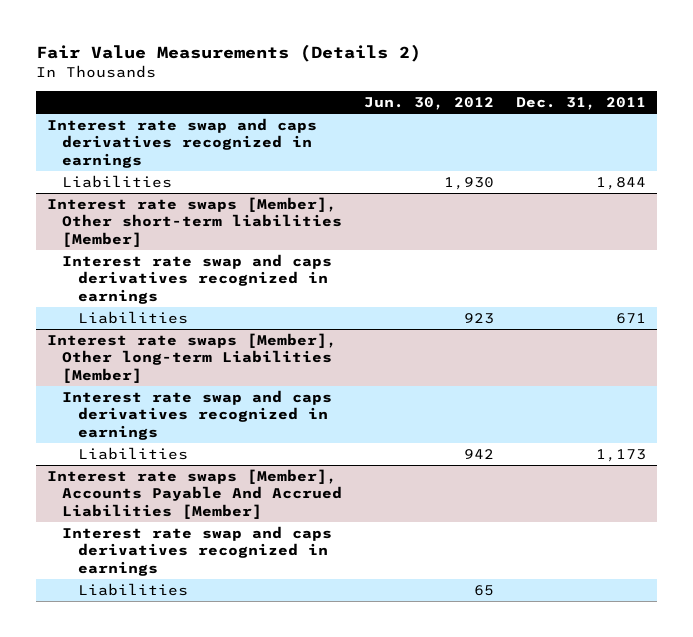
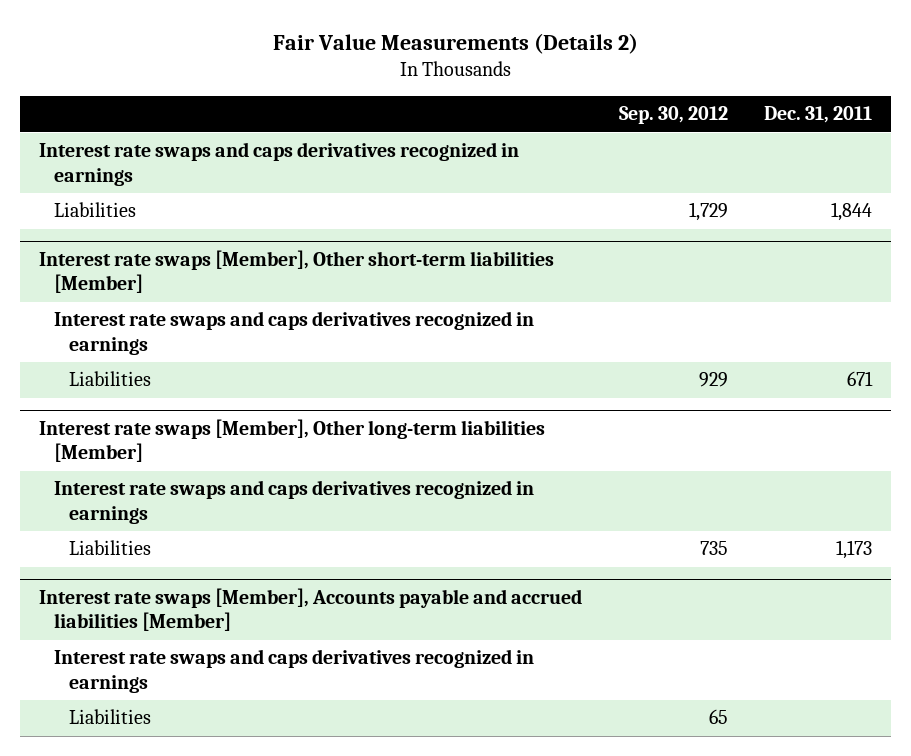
[364,96,495,110] Jun. 30, 2012 -> none
none -> [618,106,728,125] Sep. 30, 2012
[47,118,318,168] Interest rate swap and caps derivatives recognized in earnings -> [38,142,519,186] Interest rate swaps and caps derivatives recognized in earnings
[62,254,333,304] Interest rate swap and caps derivatives recognized in earnings -> [53,311,534,355] Interest rate swaps and caps derivatives recognized in earnings
[47,333,338,383] Interest rate swaps [Member], Other long-term Liabilities [Member] -> [38,418,545,463] Interest rate swaps [Member], Other long-term liabilities [Member]
[62,390,333,440] Interest rate swap and caps derivatives recognized in earnings -> [53,480,534,524] Interest rate swaps and caps derivatives recognized in earnings
[47,469,343,519] Interest rate swaps [Member], Accounts Payable And Accrued Liabilities [Member] -> [38,587,582,632] Interest rate swaps [Member], Accounts payable and accrued liabilities [Member]
[62,526,333,576] Interest rate swap and caps derivatives recognized in earnings -> [53,649,534,693] Interest rate swaps and caps derivatives recognized in earnings

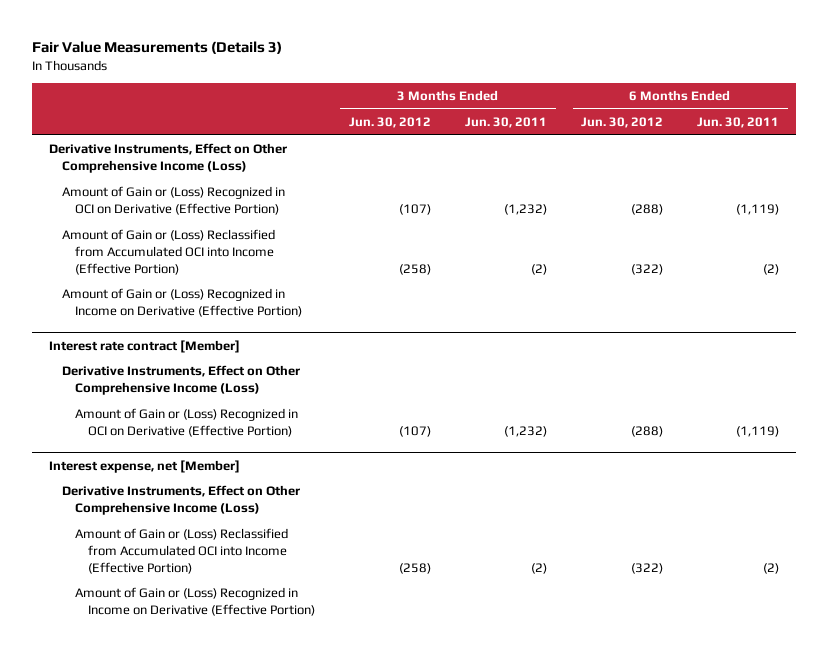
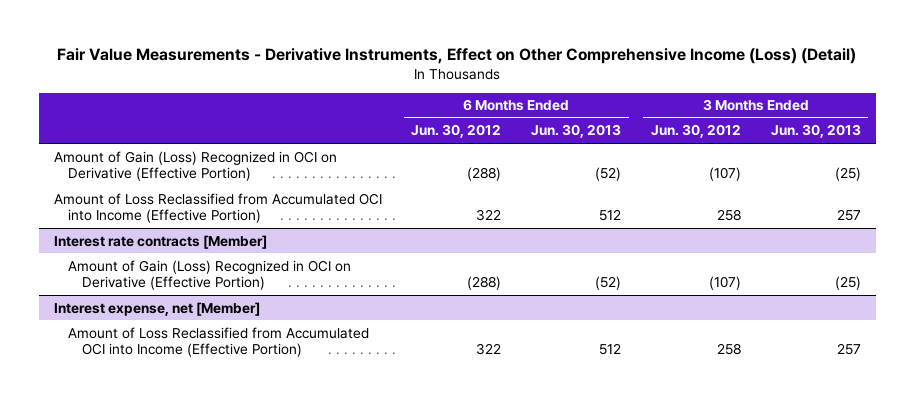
[31,41,282,55] Fair Value Measurements (Details 3) -> [57,48,857,65] Fair Value Measurements - Derivative Instruments, Effect on Other Comprehensive Income (Loss) (Detail)
[465,117,548,129] Jun. 30, 2011 -> none
[697,117,780,129] Jun. 30, 2011 -> none
none -> [531,124,622,139] Jun. 30, 2013
none -> [770,124,861,139] Jun. 30, 2013
[48,143,287,174] Derivative Instruments, Effect on Other Comprehensive Income (Loss) -> none
[61,288,302,318] Amount of Gain or (Loss) Recognized in Income on Derivative (Effective Portion) -> none
[61,365,300,396] Derivative Instruments, Effect on Other Comprehensive Income (Loss) -> none
[61,186,285,216] Amount of Gain or (Loss) Recognized in OCI on Derivative (Effective Portion) -> [53,150,337,182] Amount of Gain (Loss) Recognized in OCI on Derivative (Effective Portion)
[61,229,275,275] Amount of Gain or (Loss) Reclassified from Accumulated OCI into Income (Effective Portion) -> [53,192,382,224] Amount of Loss Reclassified from Accumulated OCI into Income (Effective Portion)
[398,263,431,275] (258) -> [716,209,741,222] 258
[631,263,664,275] (322) -> [476,209,502,222] 322
[48,339,240,353] Interest rate contract [Member] -> [53,234,267,249] Interest rate contracts [Member]
[74,408,298,438] Amount of Gain or (Loss) Recognized in OCI on Derivative (Effective Portion) -> [67,259,351,291] Amount of Gain (Loss) Recognized in OCI on Derivative (Effective Portion)
[61,485,300,516] Derivative Instruments, Effect on Other Comprehensive Income (Loss) -> none
[74,587,315,617] Amount of Gain or (Loss) Recognized in Income on Derivative (Effective Portion) -> none
[74,528,288,574] Amount of Gain or (Loss) Reclassified from Accumulated OCI into Income (Effective Portion) -> [67,326,369,358] Amount of Loss Reclassified from Accumulated OCI into Income (Effective Portion)
[398,562,431,574] (258) -> [716,343,741,356] 258
[631,562,664,574] (322) -> [476,343,502,356] 322

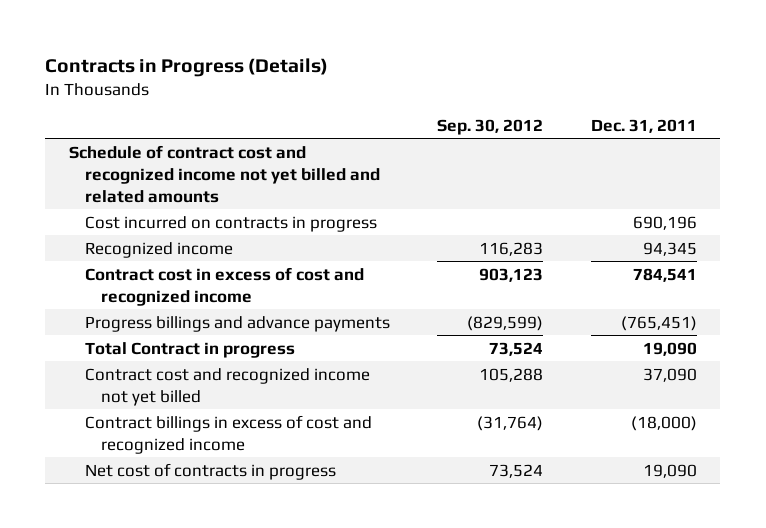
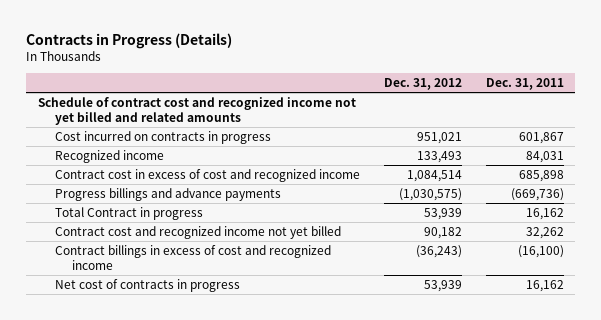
[437,118,544,135] Sep. 30, 2012 -> none
none -> [383,78,462,91] Dec. 31, 2012
[632,215,697,230] 690,196 -> [518,131,564,144] 601,867
[642,241,697,256] 94,345 -> [525,150,564,163] 84,031
[632,267,697,282] 784,541 -> [518,169,564,182] 685,898
[620,315,697,331] (765,451) -> [510,187,564,201] (669,736)
[642,341,697,356] 19,090 -> [525,207,564,220] 16,162
[642,367,697,382] 37,090 -> [525,226,564,239] 32,262
[630,415,697,431] (18,000) -> [517,244,564,258] (16,100)
[642,463,697,478] 19,090 -> [525,279,564,292] 16,162

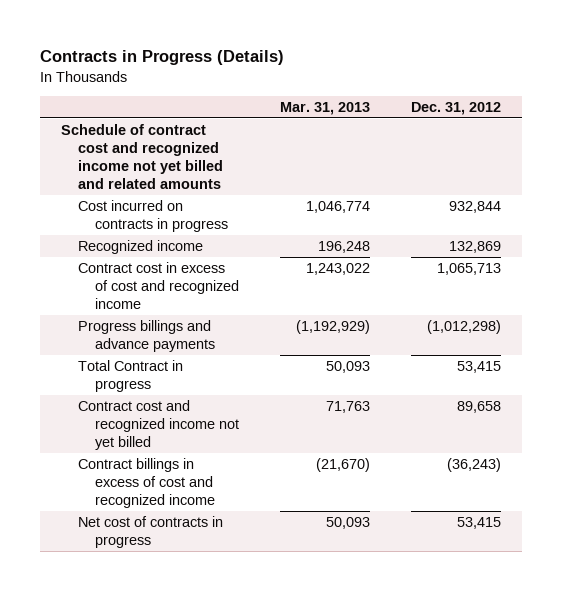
[485,78,564,91] Dec. 31, 2011 -> none
none -> [280,101,371,115] Mar. 31, 2013
[416,131,462,144] 951,021 -> [449,200,502,213] 932,844
[416,150,462,163] 133,493 -> [449,240,502,253] 132,869
[406,169,462,182] 1,084,514 -> [437,262,502,275] 1,065,713
[398,187,462,201] (1,030,575) -> [427,319,502,334] (1,012,298)
[423,207,462,220] 53,939 -> [457,360,502,373] 53,415
[423,226,462,239] 90,182 -> [457,400,502,413] 89,658
[423,279,462,292] 53,939 -> [457,516,502,529] 53,415

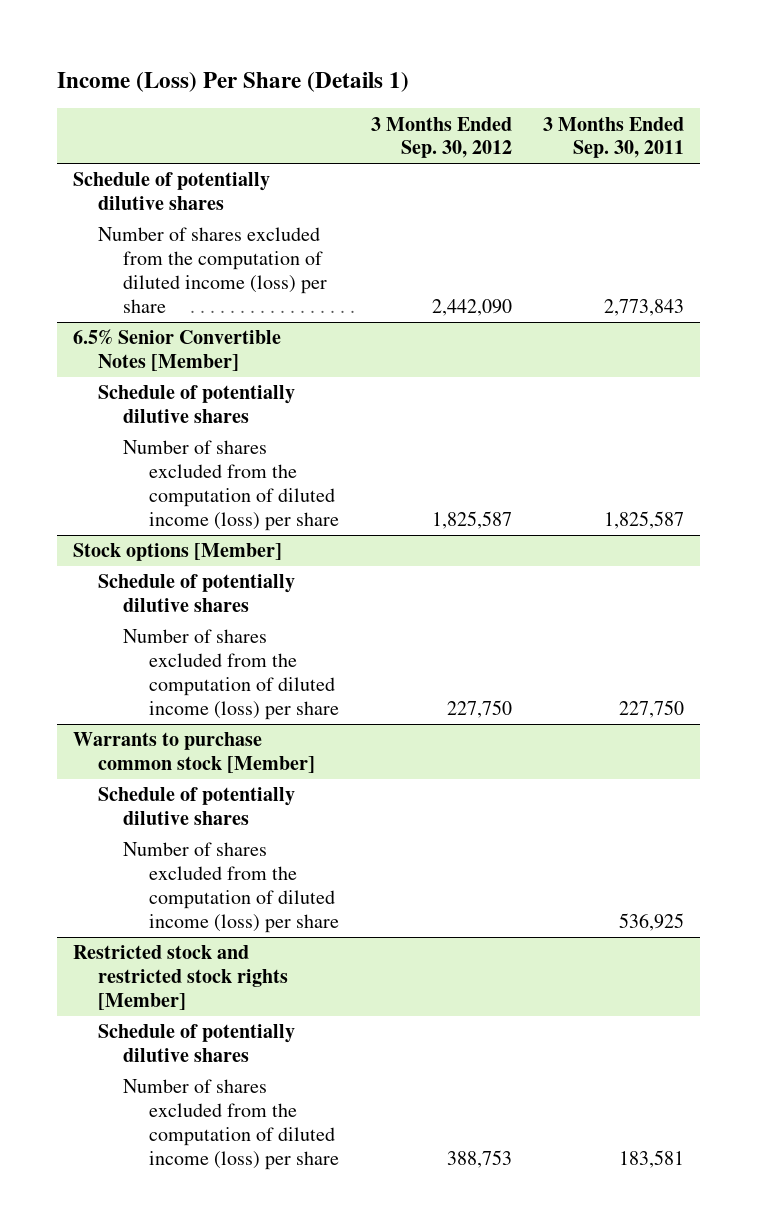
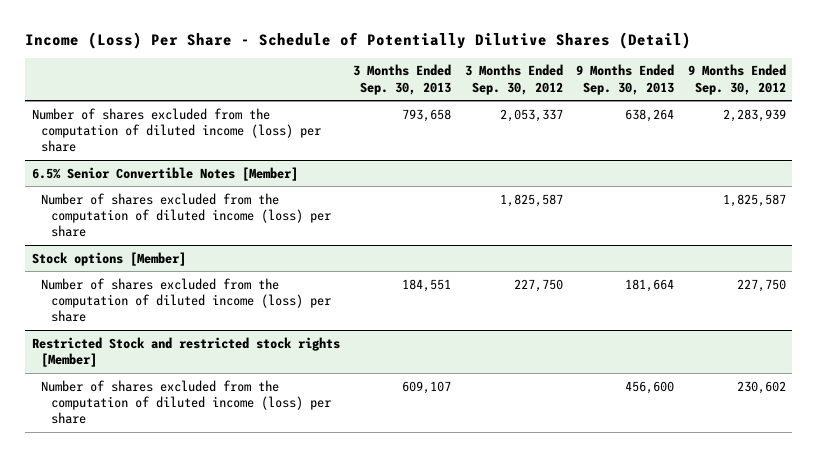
[56,72,409,93] Income (Loss) Per Share (Details 1) -> [24,31,691,49] Income (Loss) Per Share - Schedule of Potentially Dilutive Shares (Detail)
[543,116,685,159] 3 Months Ended Sep. 30, 2011 -> none
none -> [353,64,452,95] 3 Months Ended Sep. 30, 2013
none -> [576,64,675,95] 9 Months Ended Sep. 30, 2013
none -> [687,64,786,95] 9 Months Ended Sep. 30, 2012
[72,172,270,211] Schedule of potentially dilutive shares -> none
[431,298,512,316] 2,442,090 -> [499,108,563,122] 2,053,337
[98,385,296,424] Schedule of potentially dilutive shares -> none
[98,574,296,613] Schedule of potentially dilutive shares -> none
[72,732,316,774] Warrants to purchase common stock [Member] -> none
[98,787,296,826] Schedule of potentially dilutive shares -> none
none -> [31,336,340,367] Restricted Stock and restricted stock rights [Member]
[72,945,289,1011] Restricted stock and restricted stock rights [Member] -> none
[98,1024,296,1063] Schedule of potentially dilutive shares -> none
[123,1079,339,1170] Number of shares excluded from the computation of diluted income (loss) per share -> none

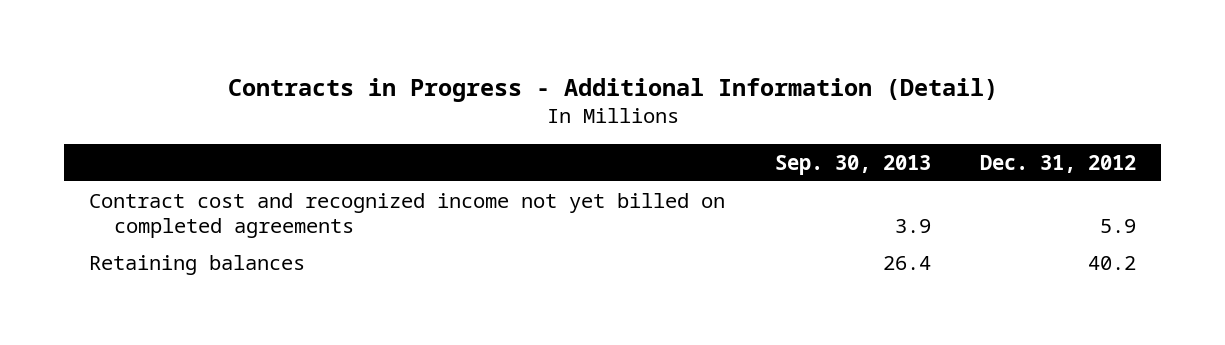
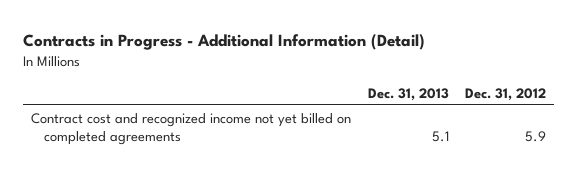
[774,154,931,175] Sep. 30, 2013 -> none
none -> [367,87,449,101] Dec. 31, 2013
[88,254,305,275] Retaining balances -> none

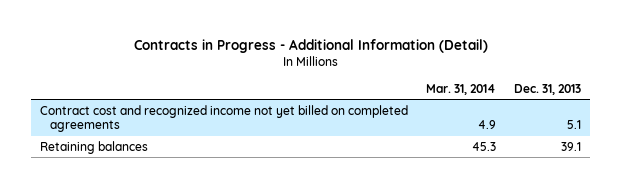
[464,87,546,101] Dec. 31, 2012 -> none
none -> [426,83,497,95] Mar. 31, 2014
none -> [40,140,149,154] Retaining balances

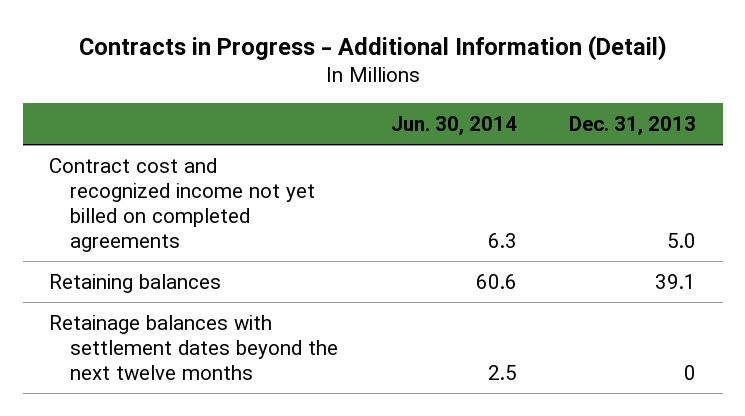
[426,83,497,95] Mar. 31, 2014 -> none
none -> [390,116,517,136] Jun. 30, 2014
[566,120,581,130] 5.1 -> [667,233,697,249] 5.0
none -> [49,314,339,381] Retainage balances with settlement dates beyond the next twelve months

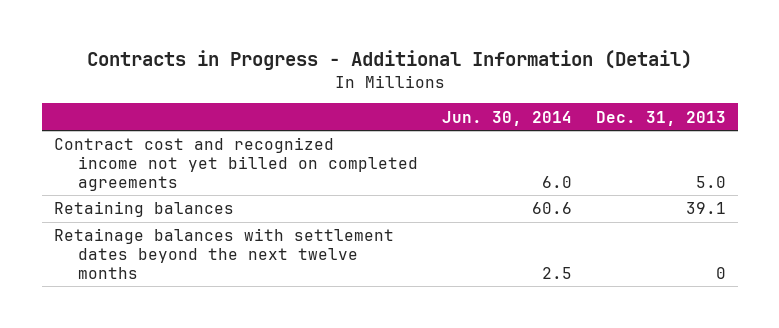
[487,233,517,249] 6.3 -> [541,175,572,188] 6.0

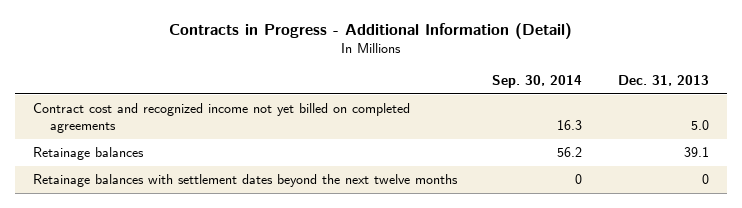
[441,110,572,126] Jun. 30, 2014 -> none
none -> [492,74,583,88] Sep. 30, 2014
[53,201,234,218] Retaining balances -> [32,147,144,161] Retainage balances

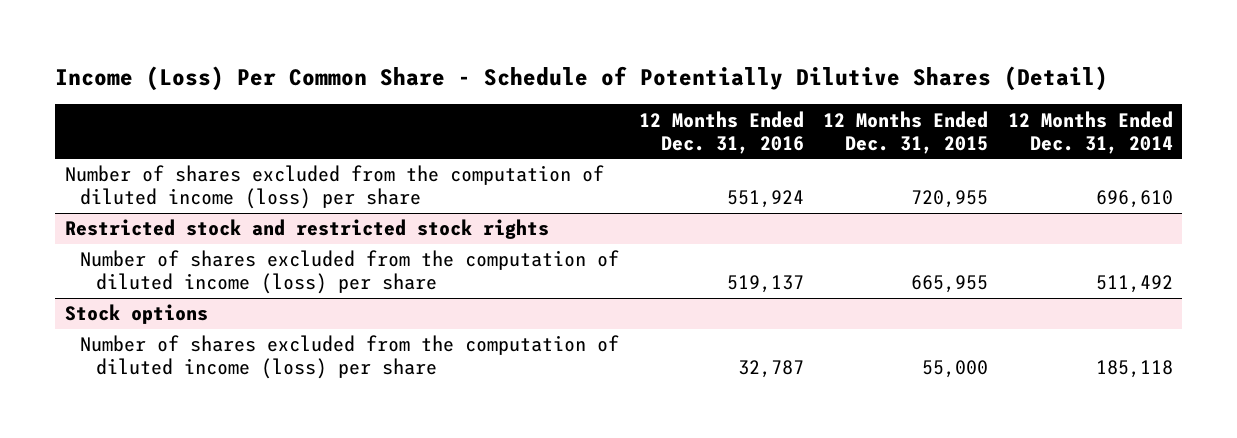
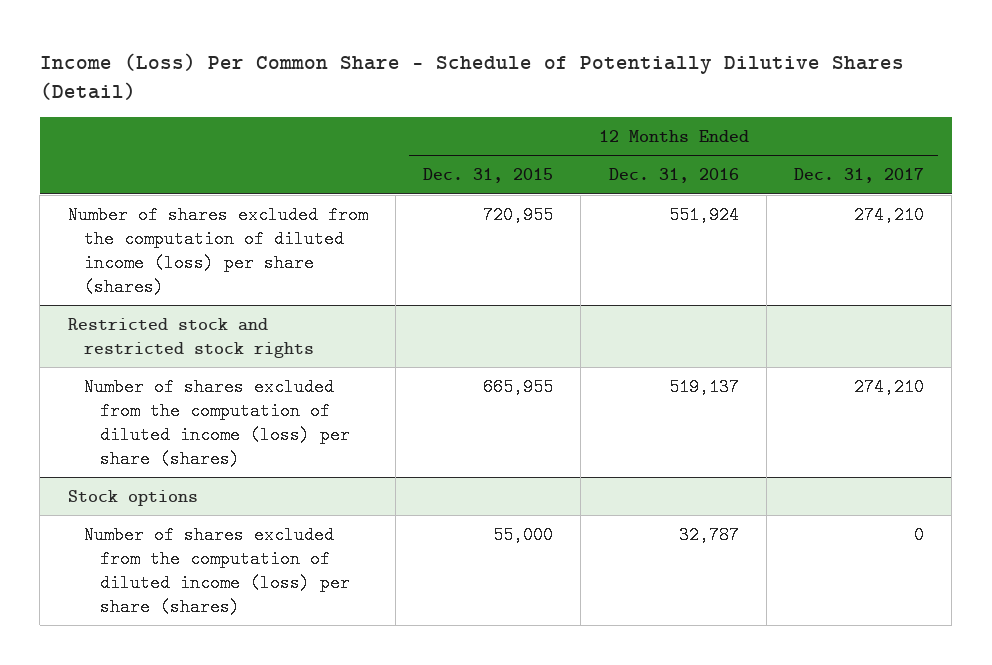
[1007,110,1173,154] 12 Months Ended Dec. 31, 2014 -> none
none -> [794,168,925,184] Dec. 31, 2017
[64,165,604,210] Number of shares excluded from the computation of diluted income (loss) per share -> [67,205,368,296] Number of shares excluded from the computation of diluted income (loss) per share (shares)
[80,250,620,295] Number of shares excluded from the computation of diluted income (loss) per share -> [83,377,351,468] Number of shares excluded from the computation of diluted income (loss) per share (shares)
[80,335,620,380] Number of shares excluded from the computation of diluted income (loss) per share -> [83,525,351,616] Number of shares excluded from the computation of diluted income (loss) per share (shares)

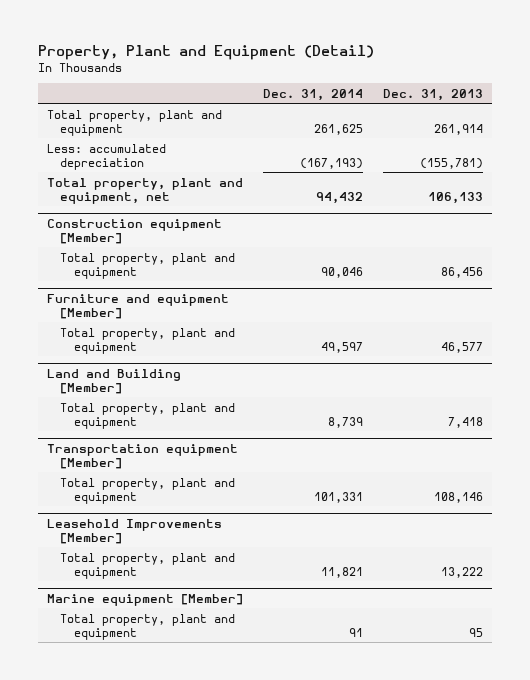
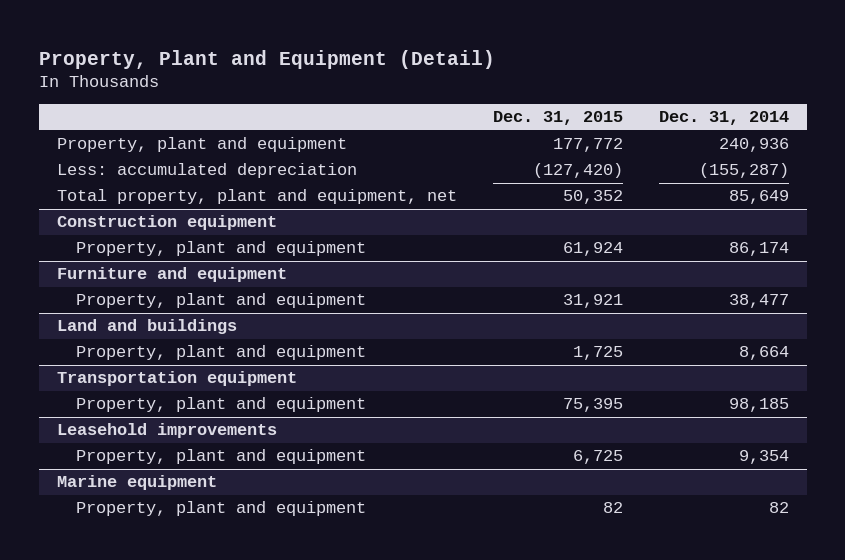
[382,88,483,101] Dec. 31, 2013 -> none
none -> [492,111,623,126] Dec. 31, 2015
[47,109,223,136] Total property, plant and equipment -> [56,137,347,153] Property, plant and equipment
[313,123,363,135] 261,625 -> [718,138,789,153] 240,936
[299,157,363,169] (167,193) -> [698,163,789,179] (155,287)
[315,191,363,204] 94,432 -> [728,190,789,205] 85,649
[47,218,223,244] Construction equipment [Member] -> [56,215,277,231] Construction equipment
[60,252,236,279] Total property, plant and equipment -> [75,241,366,257] Property, plant and equipment
[320,266,363,278] 90,046 -> [728,242,789,257] 86,174
[47,293,230,319] Furniture and equipment [Member] -> [56,267,287,283] Furniture and equipment
[60,327,236,354] Total property, plant and equipment -> [75,293,366,309] Property, plant and equipment
[320,341,363,353] 49,597 -> [728,294,789,309] 38,477
[47,368,182,394] Land and Building [Member] -> [56,319,237,335] Land and buildings
[60,402,236,429] Total property, plant and equipment -> [75,345,366,361] Property, plant and equipment
[327,416,363,428] 8,739 -> [738,346,789,361] 8,664
[47,443,239,469] Transportation equipment [Member] -> [56,371,297,387] Transportation equipment
[60,477,236,504] Total property, plant and equipment -> [75,397,366,413] Property, plant and equipment
[313,491,363,503] 101,331 -> [728,398,789,413] 98,185
[47,518,223,544] Leasehold Improvements [Member] -> [56,423,277,439] Leasehold improvements
[60,552,236,579] Total property, plant and equipment -> [75,449,366,465] Property, plant and equipment
[320,566,363,578] 11,821 -> [738,450,789,465] 9,354
[47,593,244,606] Marine equipment [Member] -> [56,475,217,491] Marine equipment
[60,613,236,640] Total property, plant and equipment -> [75,501,366,517] Property, plant and equipment
[348,627,363,637] 91 -> [768,502,789,514] 82

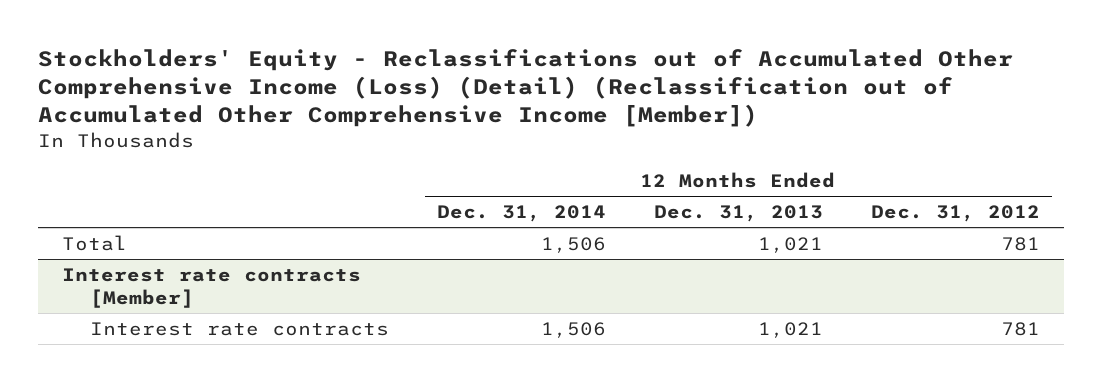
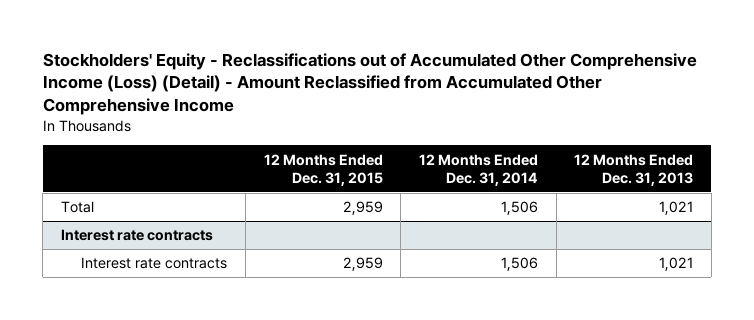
[37,48,1013,128] Stockholders' Equity - Reclassifications out of Accumulated Other Comprehensive Income (Loss) (Detail) (Reclassification out of Accumulated Other Comprehensive Income [Member]) -> [42,52,697,116] Stockholders' Equity - Reclassifications out of Accumulated Other Comprehensive Income (Loss) (Detail) - Amount Reclassified from Accumulated Other Comprehensive Income
[870,205,1040,223] Dec. 31, 2012 -> none
none -> [263,153,383,186] 12 Months Ended Dec. 31, 2015
[61,267,361,308] Interest rate contracts [Member] -> [60,229,213,242] Interest rate contracts

